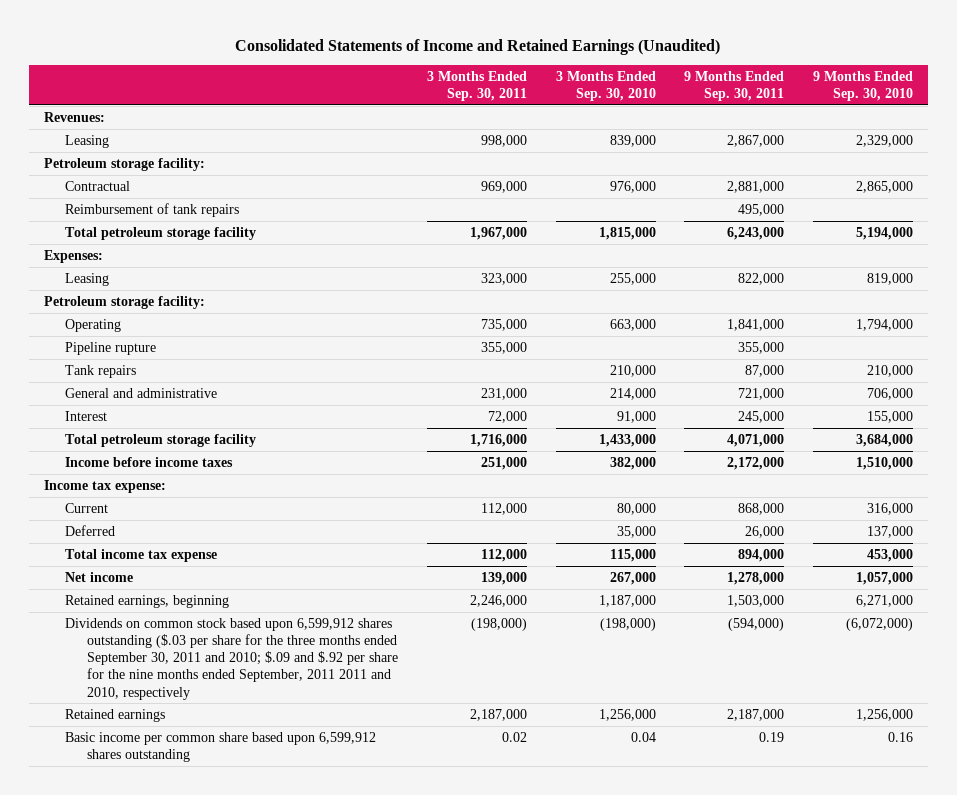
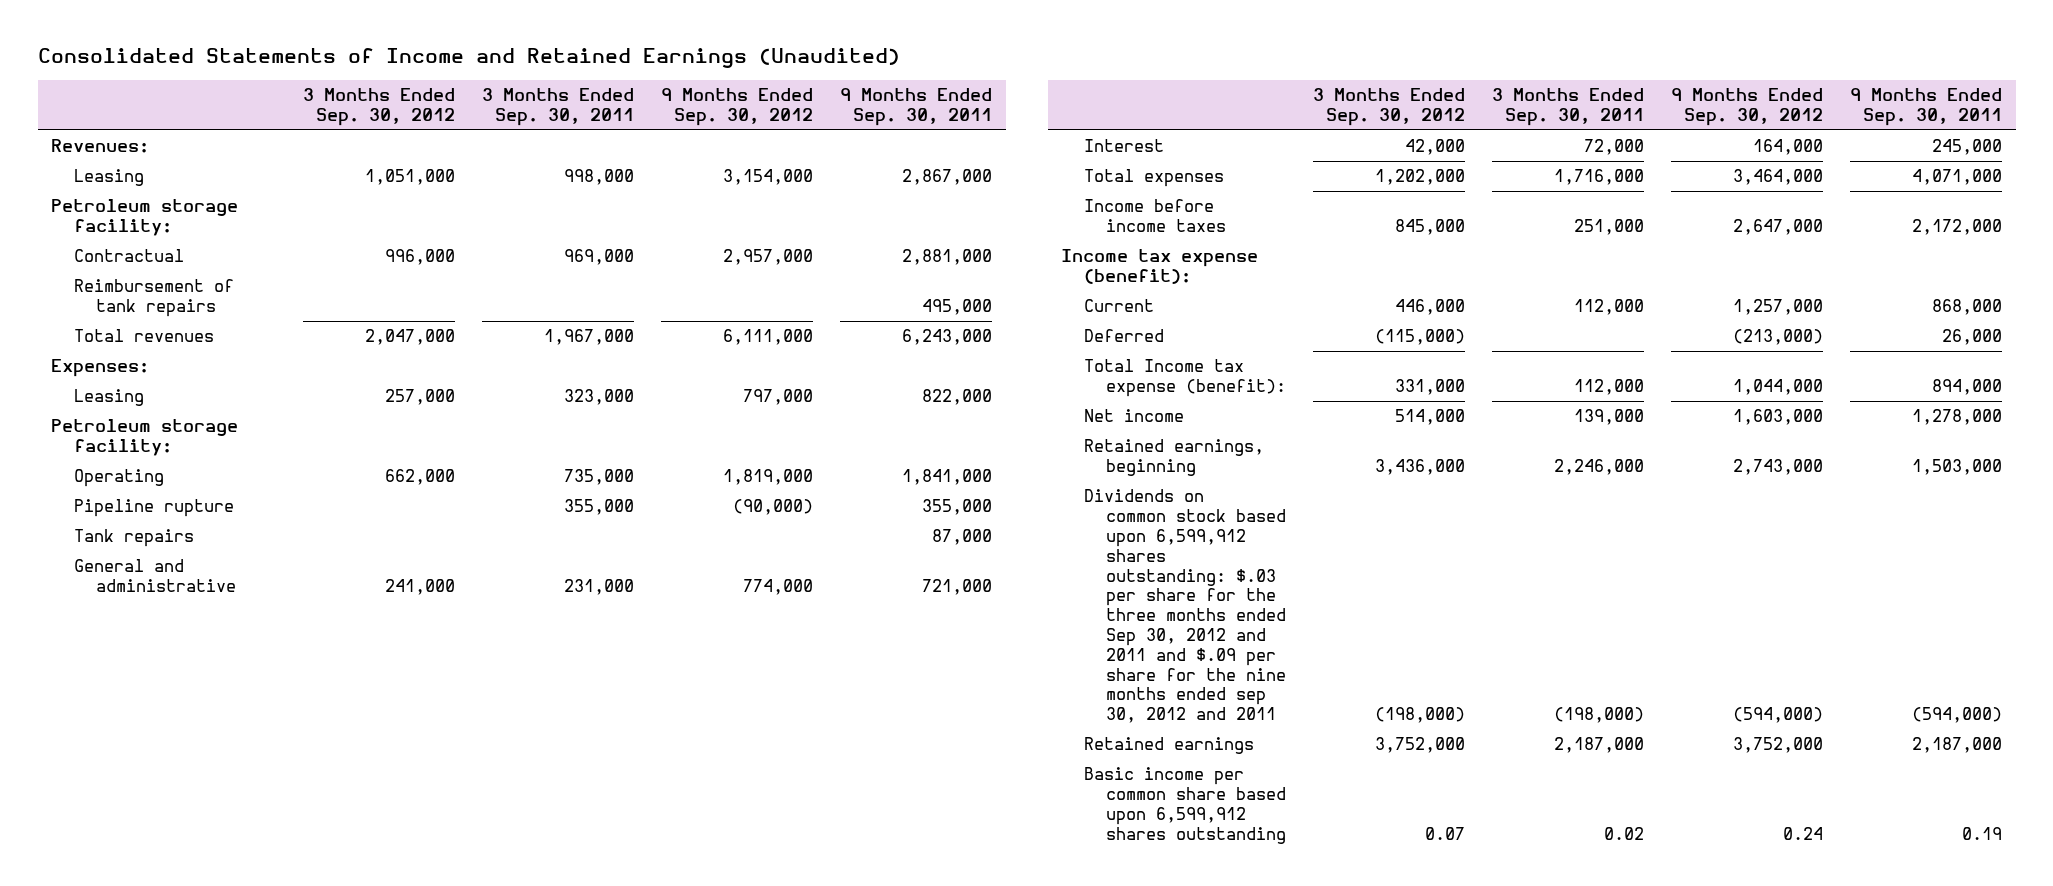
[555,71,656,102] 3 Months Ended Sep. 30, 2010 -> none
[813,71,914,102] 9 Months Ended Sep. 30, 2010 -> none
none -> [303,88,456,127] 3 Months Ended Sep. 30, 2012
none -> [661,88,814,127] 9 Months Ended Sep. 30, 2012
[65,226,257,240] Total petroleum storage facility -> [73,329,214,343] Total revenues
[65,433,257,447] Total petroleum storage facility -> [1083,169,1224,188] Total expenses
[43,479,166,493] Income tax expense: -> [1061,249,1259,285] Income tax expense (benefit):
[65,548,218,562] Total income tax expense -> [1083,359,1287,398] Total Income tax expense (benefit):
[65,617,398,700] Dividends on common stock based upon 6,599,912 shares outstanding ($.03 per share for the three months ended September 30, 2011 and 2010; $.09 and $.92 per share for the nine months ended September, 2011 2011 and 2010, respectively -> [1083,489,1287,724] Dividends on common stock based upon 6,599,912 shares outstanding: $.03 per share for the three months ended Sep 30, 2012 and 2011 and $.09 per share for the nine months ended sep 30, 2012 and 2011

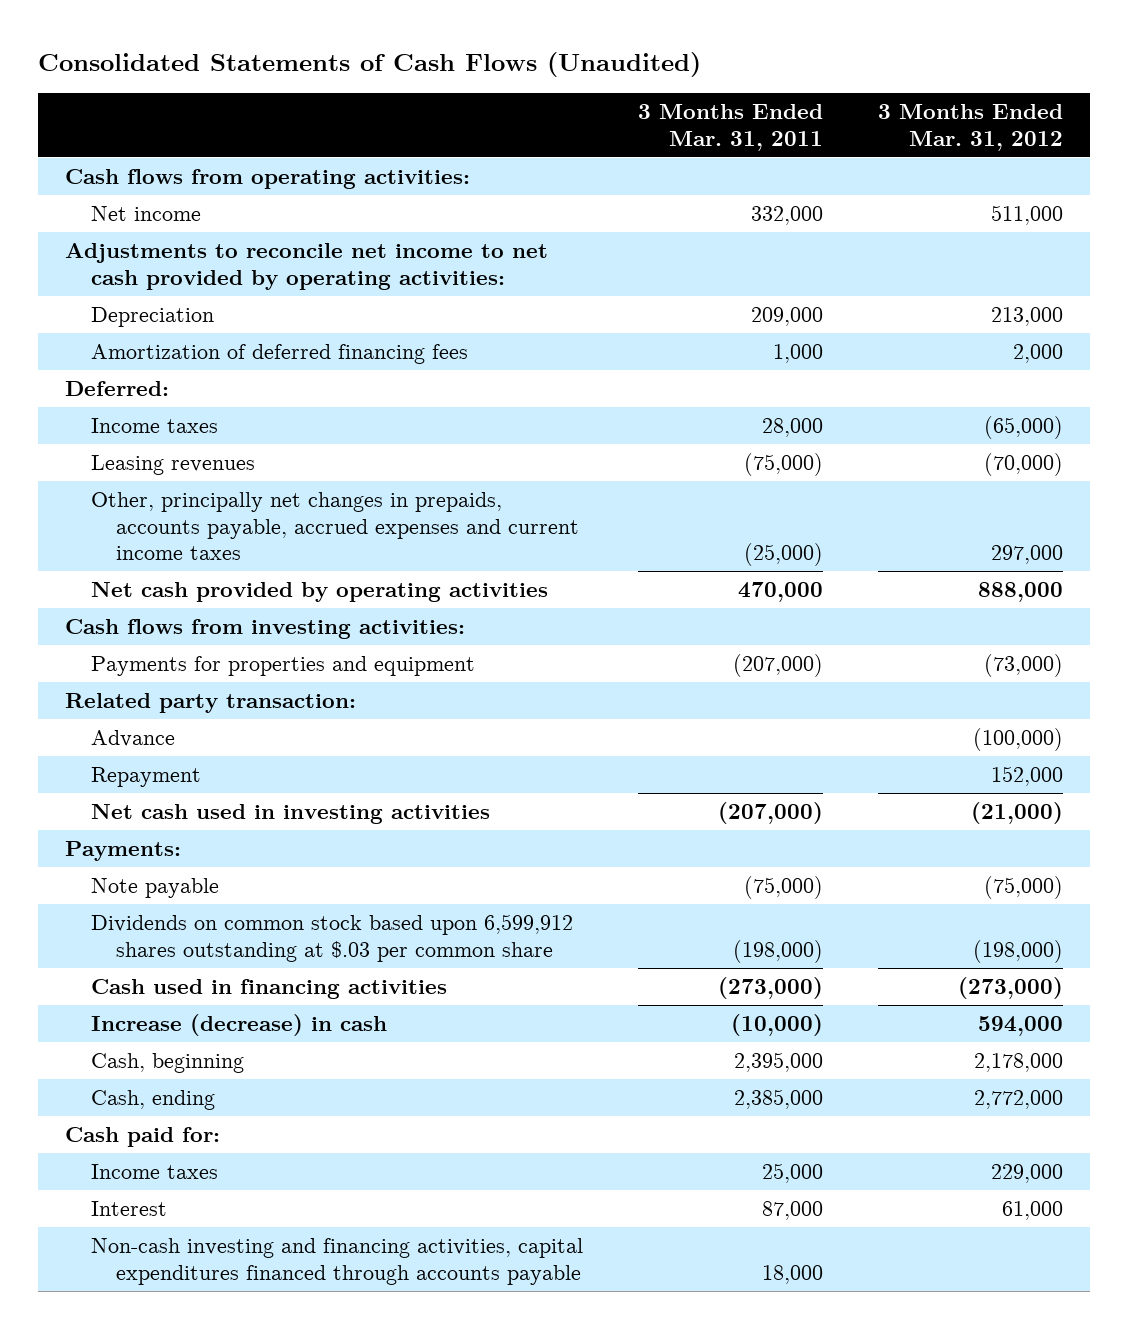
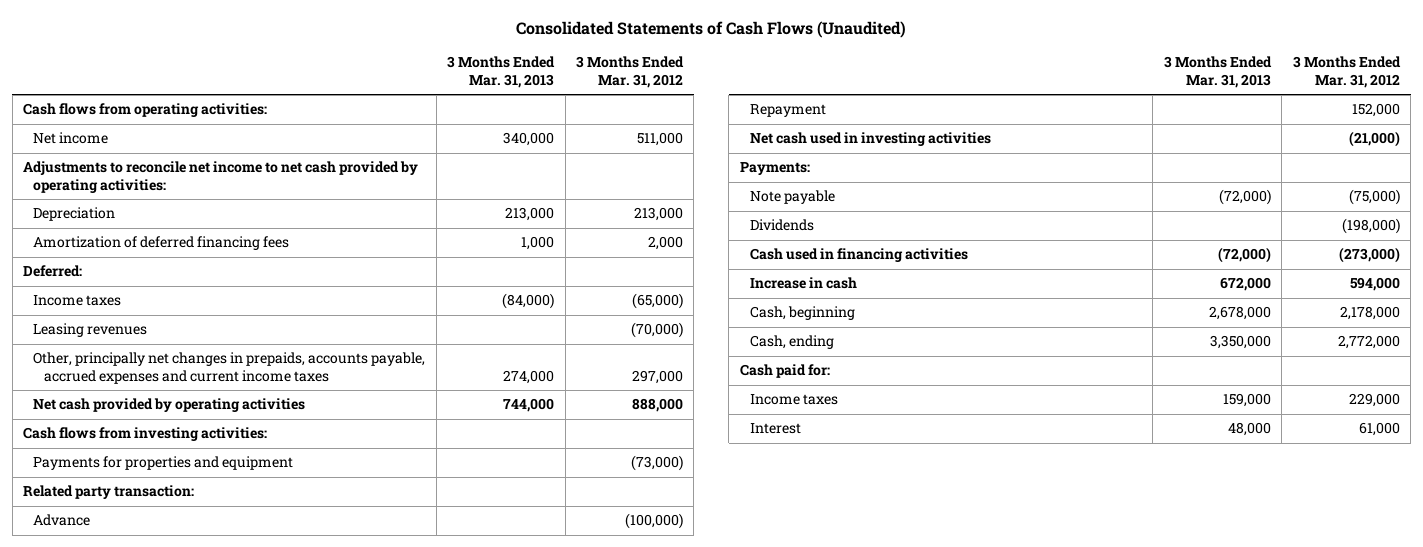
[637,104,823,151] 3 Months Ended Mar. 31, 2011 -> none
none -> [447,56,556,88] 3 Months Ended Mar. 31, 2013
[90,914,573,962] Dividends on common stock based upon 6,599,912 shares outstanding at $.03 per common share -> [749,219,814,232] Dividends
[90,1014,387,1037] Increase (decrease) in cash -> [749,277,857,290] Increase in cash
[90,1238,583,1285] Non-cash investing and financing activities, capital expenditures financed through accounts payable -> none

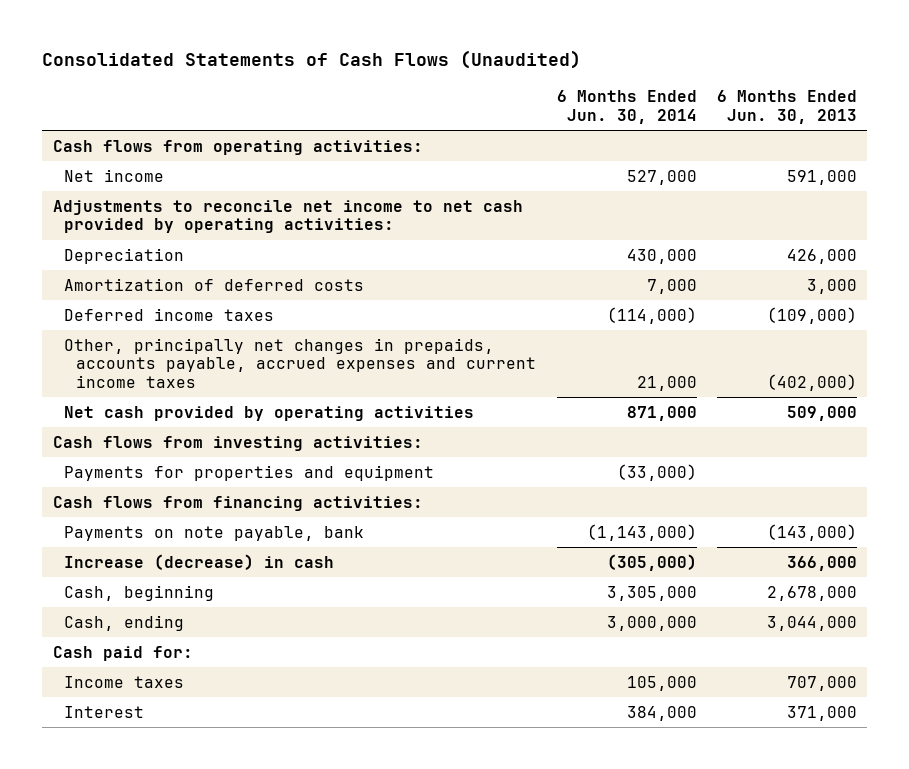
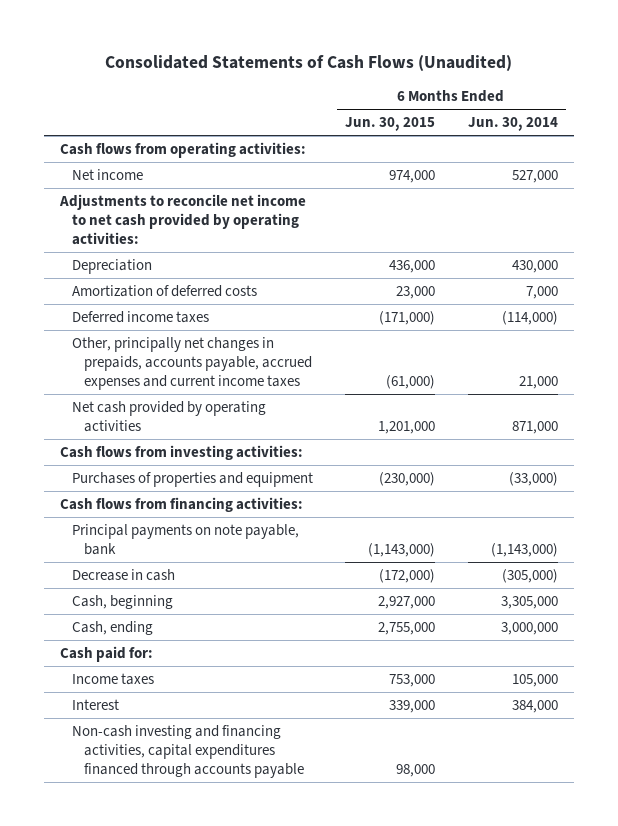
[716,90,857,124] 6 Months Ended Jun. 30, 2013 -> none
none -> [345,117,436,132] Jun. 30, 2015
[64,464,435,481] Payments for properties and equipment -> [72,472,314,488] Purchases of properties and equipment
[64,525,365,541] Payments on note payable, bank -> [72,524,300,556] Principal payments on note payable, bank
[64,553,335,570] Increase (decrease) in cash -> [72,569,176,582] Decrease in cash
none -> [72,725,304,778] Non-cash investing and financing activities, capital expenditures financed through accounts payable

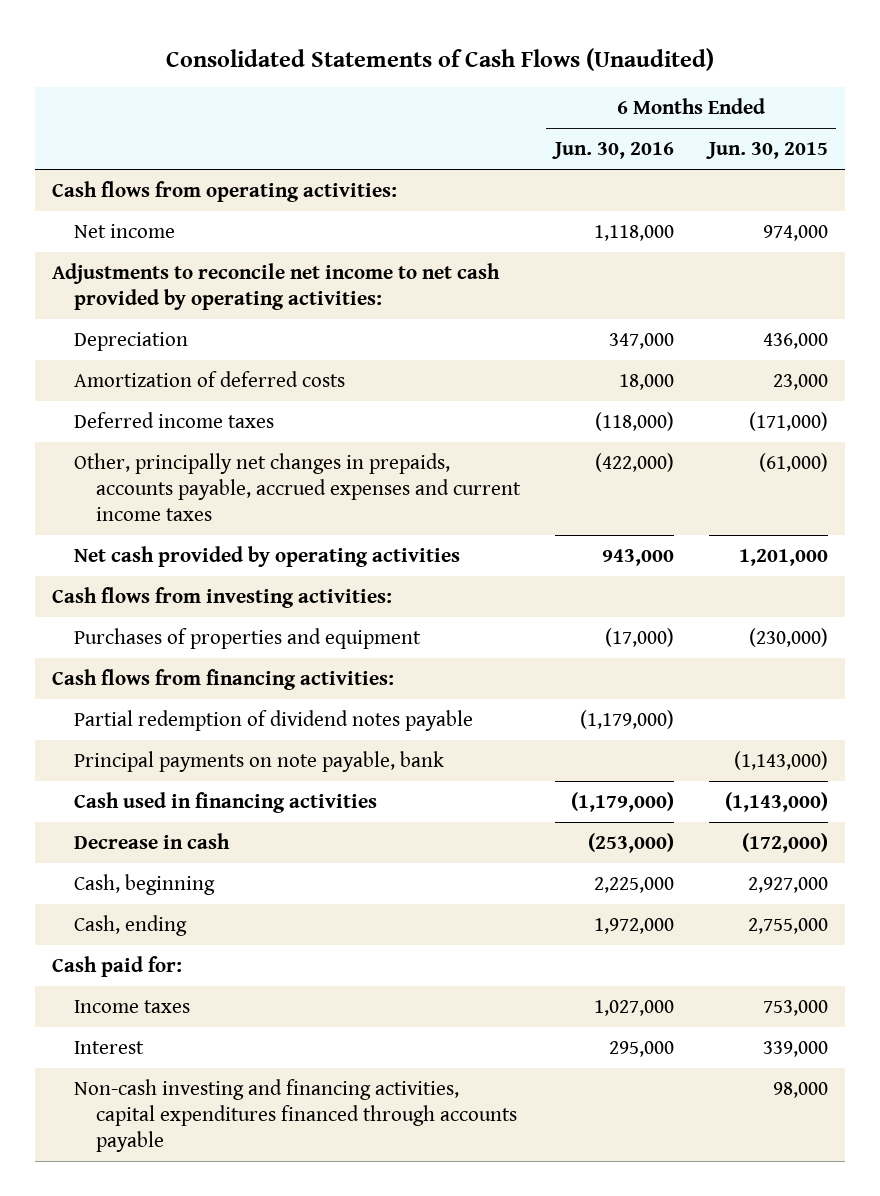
[467,117,558,132] Jun. 30, 2014 -> none
none -> [552,141,675,159] Jun. 30, 2016
none -> [74,709,474,731] Partial redemption of dividend notes payable
none -> [74,791,378,813] Cash used in financing activities

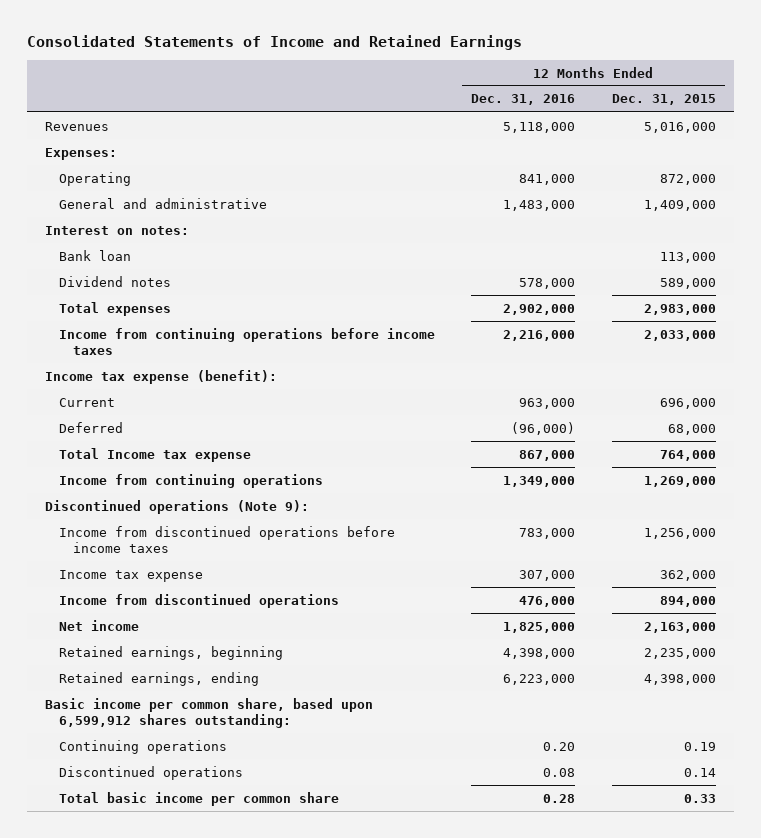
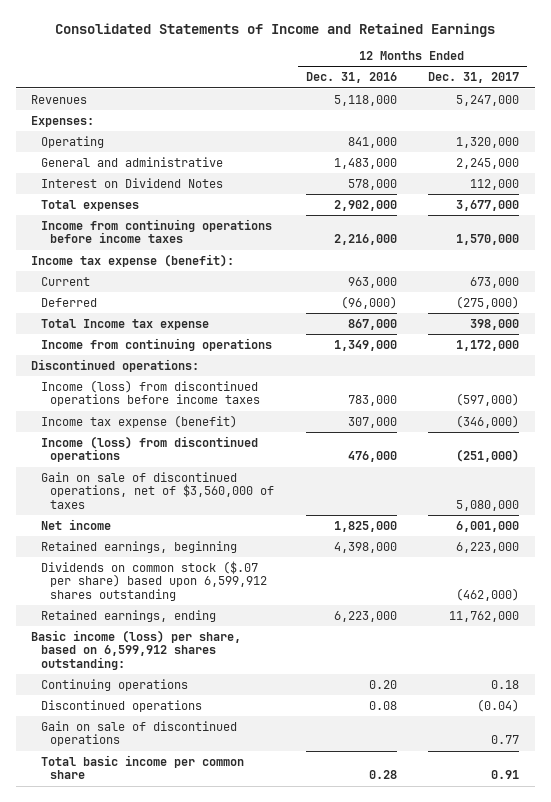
[611,94,716,106] Dec. 31, 2015 -> none
none -> [428,72,520,84] Dec. 31, 2017
[45,225,190,235] Interest on notes: -> none
[59,249,132,261] Bank loan -> none
[59,275,172,287] Dividend notes -> [40,177,223,188] Interest on Dividend Notes
[45,499,310,514] Discontinued operations (Note 9): -> [31,358,200,372] Discontinued operations:
[59,525,396,553] Income from discontinued operations before income taxes -> [40,379,261,407] Income (loss) from discontinued operations before income taxes
[59,569,204,582] Income tax expense -> [40,414,237,428] Income tax expense (benefit)
[59,593,340,608] Income from discontinued operations -> [40,435,258,463] Income (loss) from discontinued operations
none -> [40,471,275,510] Gain on sale of discontinued operations, net of $3,560,000 of taxes
none -> [40,560,268,602] Dividends on common stock ($.07 per share) based upon 6,599,912 shares outstanding
[45,697,374,728] Basic income per common share, based upon 6,599,912 shares outstanding: -> [31,629,242,671] Basic income (loss) per share, based on 6,599,912 shares outstanding:
none -> [40,720,237,747] Gain on sale of discontinued operations

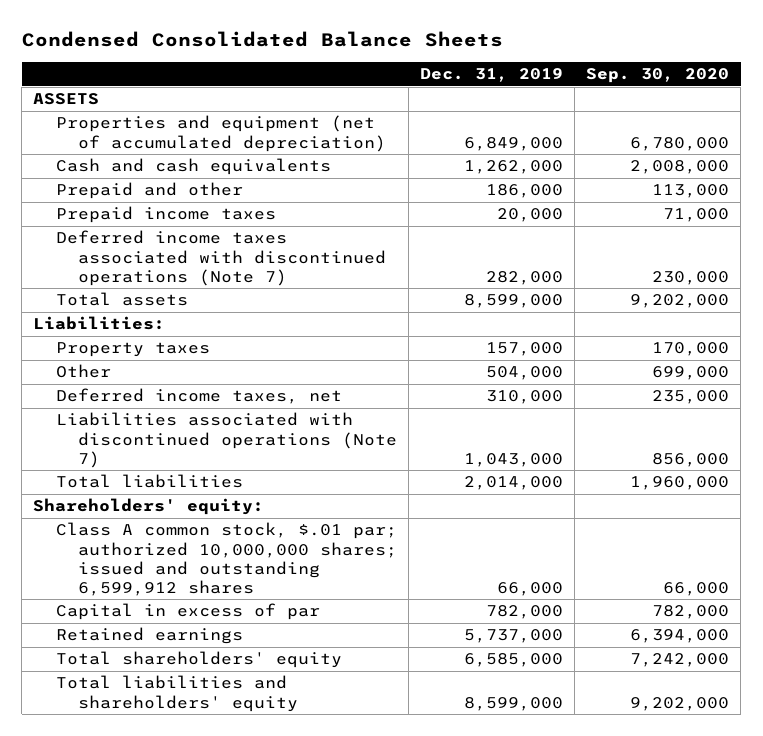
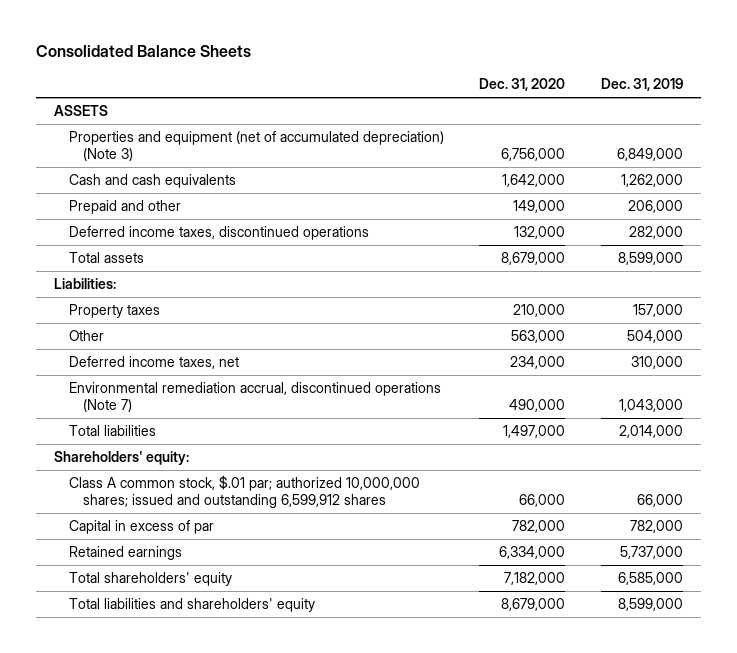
[21,31,503,48] Condensed Consolidated Balance Sheets -> [35,45,251,58] Consolidated Balance Sheets
[586,68,730,84] Sep. 30, 2020 -> none
none -> [479,78,566,92] Dec. 31, 2020
[55,115,386,152] Properties and equipment (net of accumulated depreciation) -> [68,130,444,162] Properties and equipment (net of accumulated depreciation) (Note 3)
[55,206,276,224] Prepaid income taxes -> none
[486,184,564,199] 186,000 -> [628,199,684,213] 206,000
[55,230,386,286] Deferred income taxes associated with discontinued operations (Note 7) -> [68,225,369,240] Deferred income taxes, discontinued operations
[55,412,397,468] Liabilities associated with discontinued operations (Note 7) -> [68,381,441,413] Environmental remediation accrual, discontinued operations (Note 7)

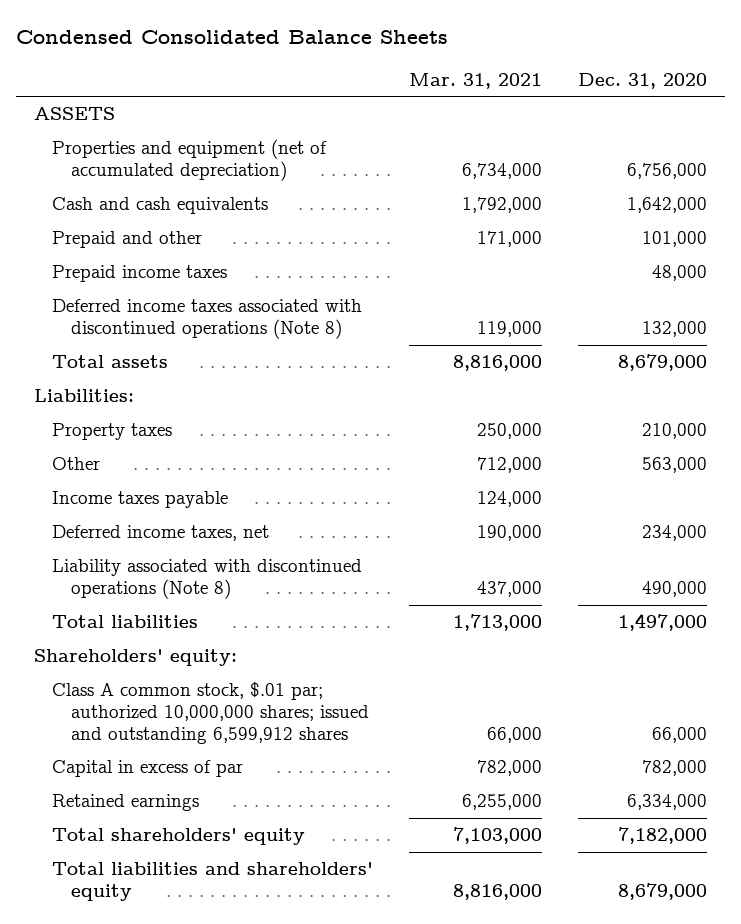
[35,45,251,58] Consolidated Balance Sheets -> [15,29,448,44] Condensed Consolidated Balance Sheets
[601,78,684,92] Dec. 31, 2019 -> none
none -> [409,72,543,89] Mar. 31, 2021
[68,130,444,162] Properties and equipment (net of accumulated depreciation) (Note 3) -> [52,139,328,182] Properties and equipment (net of accumulated depreciation)
[513,199,566,213] 149,000 -> [642,231,708,248] 101,000
none -> [52,265,228,283] Prepaid income taxes
[68,225,369,240] Deferred income taxes, discontinued operations -> [52,299,363,340] Deferred income taxes associated with discontinued operations (Note 8)
none -> [52,491,229,509] Income taxes payable
[68,381,441,413] Environmental remediation accrual, discontinued operations (Note 7) -> [52,559,363,600] Liability associated with discontinued operations (Note 8)

